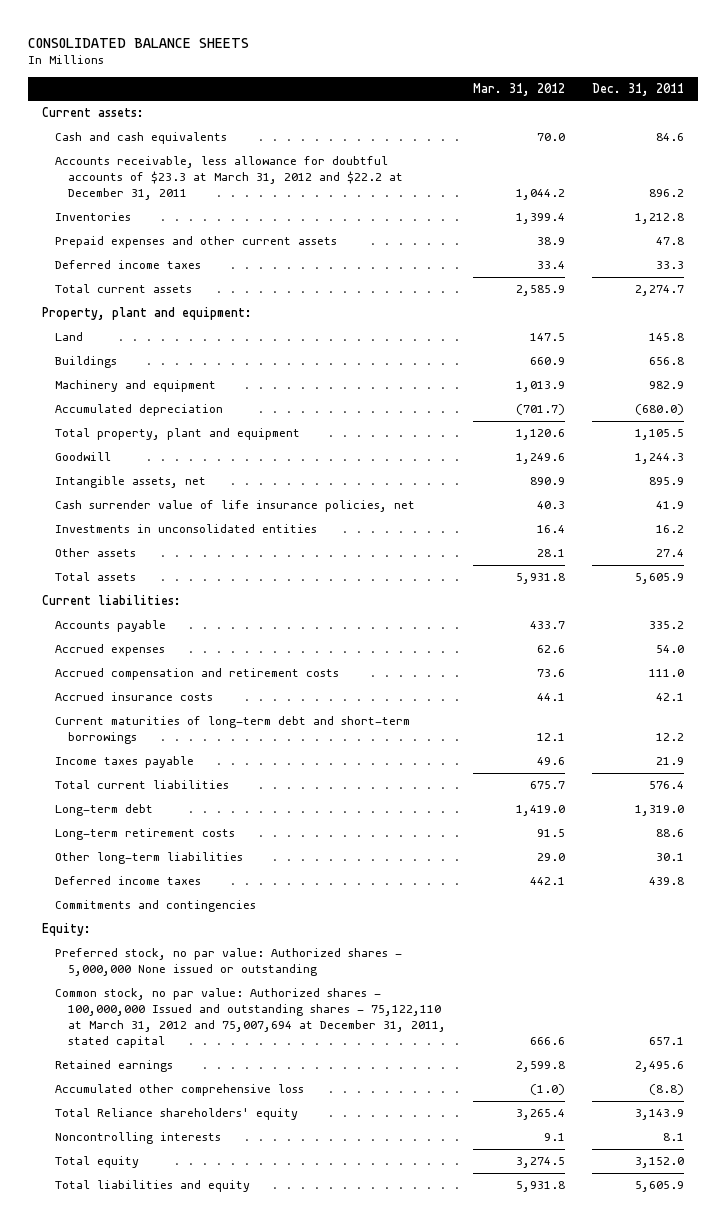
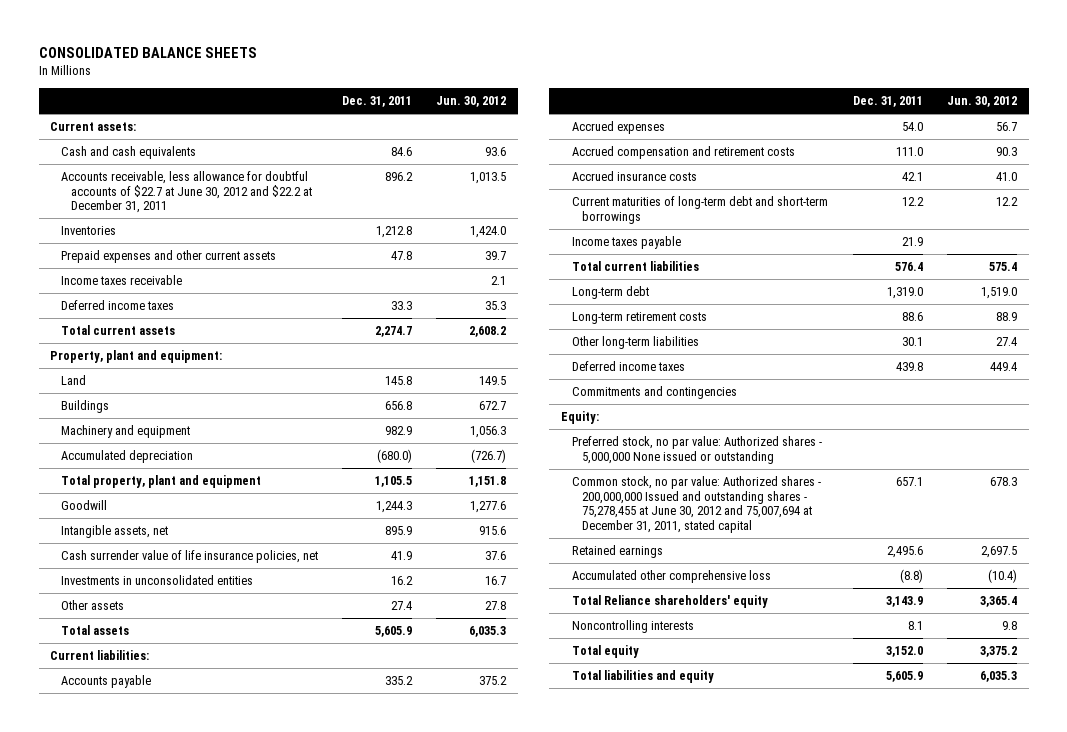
[473,82,566,96] Mar. 31, 2012 -> none
none -> [435,96,506,108] Jun. 30, 2012
[54,156,403,201] Accounts receivable, less allowance for doubtful accounts of $23.3 at March 31, 2012 and $22.2 at December 31, 2011 -> [60,170,313,214] Accounts receivable, less allowance for doubtful accounts of $22.7 at June 30, 2012 and $22.2 at December 31, 2011
none -> [60,274,182,285] Income taxes receivable
[54,988,446,1049] Common stock, no par value: Authorized shares - 100,000,000 Issued and outstanding shares - 75,122,110 at March 31, 2012 and 75,007,694 at December 31, 2011, stated capital -> [571,475,821,534] Common stock, no par value: Authorized shares - 200,000,000 Issued and outstanding shares - 75,278,455 at June 30, 2012 and 75,007,694 at December 31, 2011, stated capital

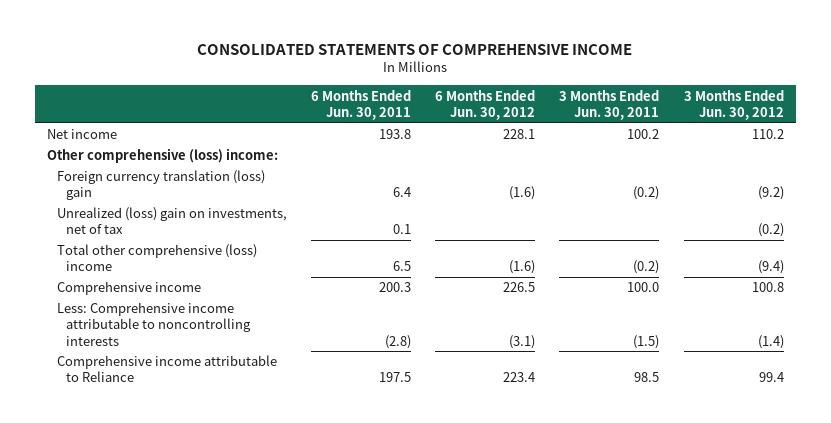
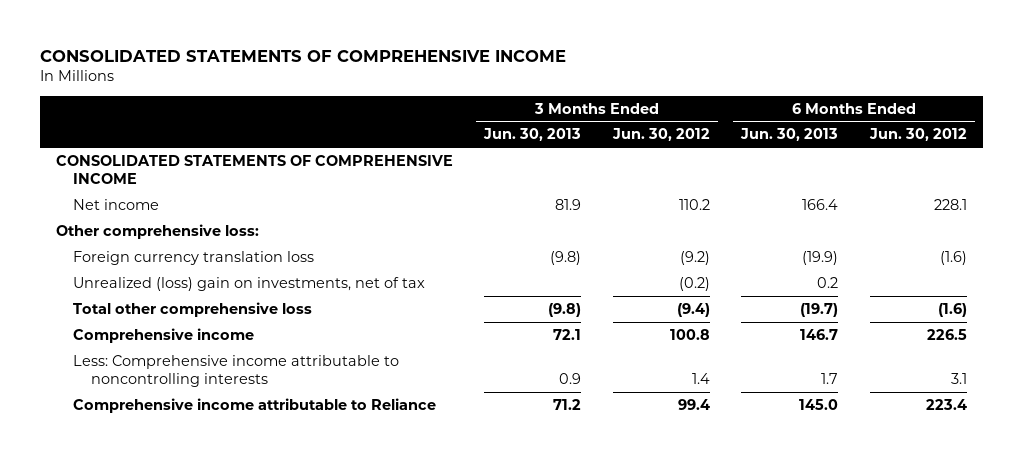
[310,89,411,120] 6 Months Ended Jun. 30, 2011 -> none
[559,89,660,120] 3 Months Ended Jun. 30, 2011 -> none
none -> [483,128,582,142] Jun. 30, 2013
none -> [740,128,839,142] Jun. 30, 2013
none -> [55,154,453,185] CONSOLIDATED STATEMENTS OF COMPREHENSIVE INCOME
[47,148,279,164] Other comprehensive (loss) income: -> [55,223,259,239] Other comprehensive loss:
[56,170,265,201] Foreign currency translation (loss) gain -> [73,250,315,265] Foreign currency translation loss
[56,244,257,272] Total other comprehensive (loss) income -> [73,301,313,317] Total other comprehensive loss
[509,334,536,349] (3.1) -> [950,373,967,385] 3.1
[757,334,784,349] (1.4) -> [691,373,710,385] 1.4

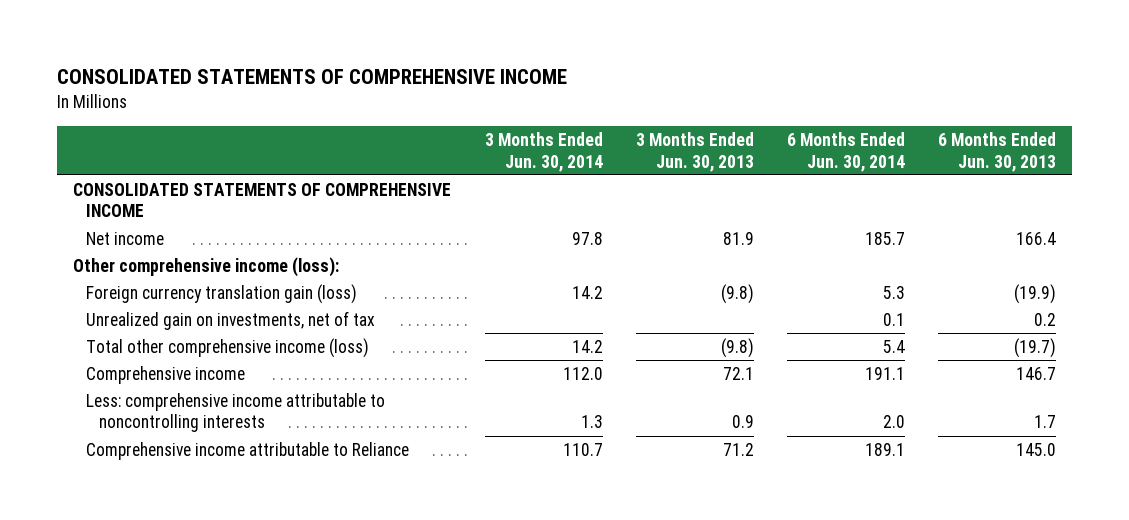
[611,128,710,142] Jun. 30, 2012 -> none
[868,128,967,142] Jun. 30, 2012 -> none
none -> [484,132,603,172] 3 Months Ended Jun. 30, 2014
none -> [786,132,905,172] 6 Months Ended Jun. 30, 2014
[55,223,259,239] Other comprehensive loss: -> [73,256,340,277] Other comprehensive income (loss):
[73,250,315,265] Foreign currency translation loss -> [85,283,357,304] Foreign currency translation gain (loss)
[73,276,426,291] Unrealized (loss) gain on investments, net of tax -> [85,310,375,330] Unrealized gain on investments, net of tax
[73,301,313,317] Total other comprehensive loss -> [85,337,369,358] Total other comprehensive income (loss)
[73,354,400,388] Less: Comprehensive income attributable to noncontrolling interests -> [85,392,385,433] Less: comprehensive income attributable to noncontrolling interests

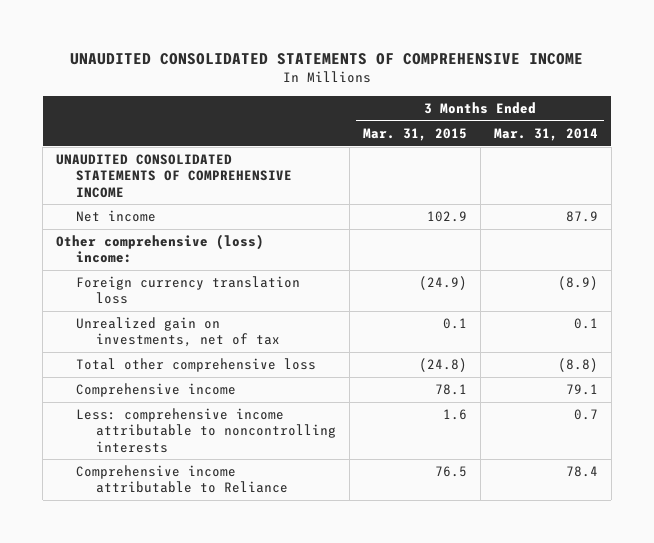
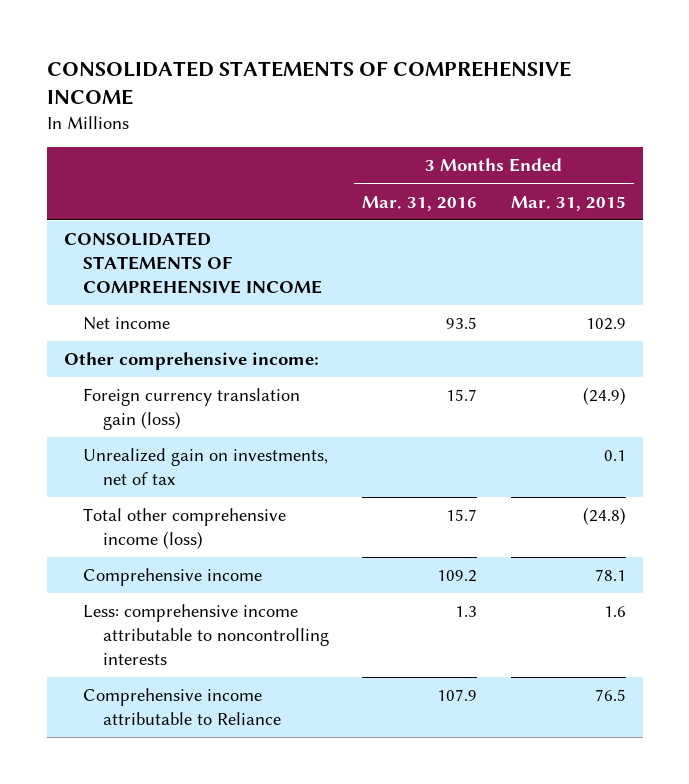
[70,52,584,65] UNAUDITED CONSOLIDATED STATEMENTS OF COMPREHENSIVE INCOME -> [46,60,571,106] CONSOLIDATED STATEMENTS OF COMPREHENSIVE INCOME
[493,127,598,141] Mar. 31, 2014 -> none
none -> [362,195,478,211] Mar. 31, 2016
[56,154,293,198] UNAUDITED CONSOLIDATED STATEMENTS OF COMPREHENSIVE INCOME -> [63,232,323,294] CONSOLIDATED STATEMENTS OF COMPREHENSIVE INCOME
[56,234,265,264] Other comprehensive (loss) income: -> [63,352,319,371] Other comprehensive income:
[76,276,301,305] Foreign currency translation loss -> [83,388,301,431] Foreign currency translation gain (loss)
[76,358,317,373] Total other comprehensive loss -> [83,508,287,550] Total other comprehensive income (loss)

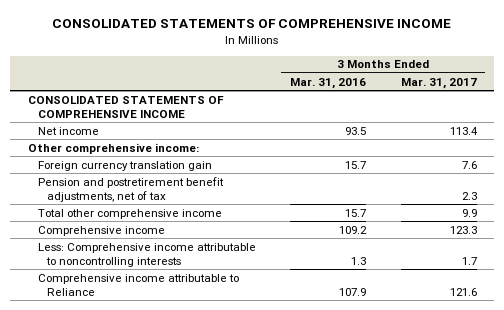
[510,195,626,211] Mar. 31, 2015 -> none
none -> [400,77,477,89] Mar. 31, 2017
[83,448,329,486] Unrealized gain on investments, net of tax -> none
[83,388,301,431] Foreign currency translation gain (loss) -> [37,160,212,171] Foreign currency translation gain
none -> [37,176,224,202] Pension and postretirement benefit adjustments, net of tax
[83,508,287,550] Total other comprehensive income (loss) -> [37,208,222,219] Total other comprehensive income
[83,604,329,665] Less: comprehensive income attributable to noncontrolling interests -> [37,242,256,267] Less: Comprehensive income attributable to noncontrolling interests

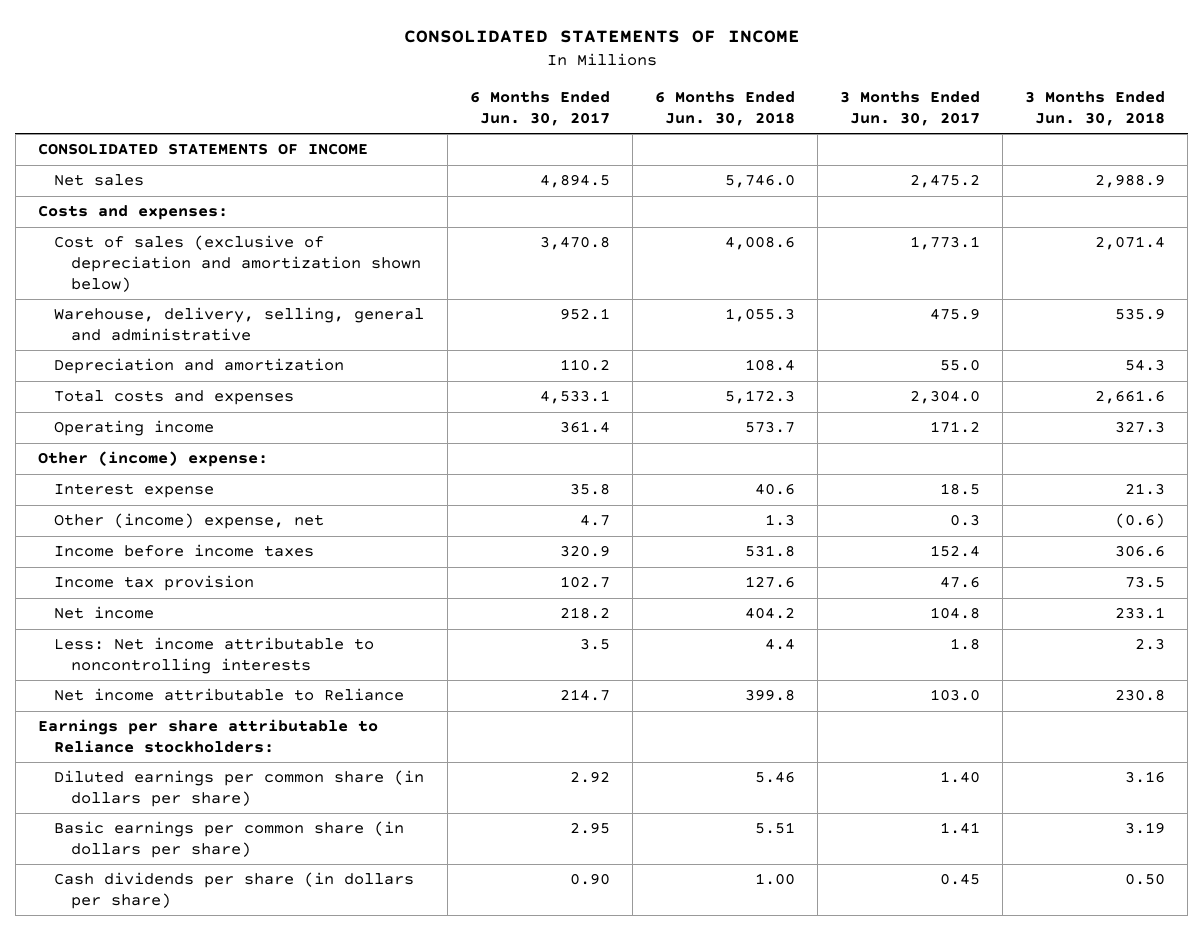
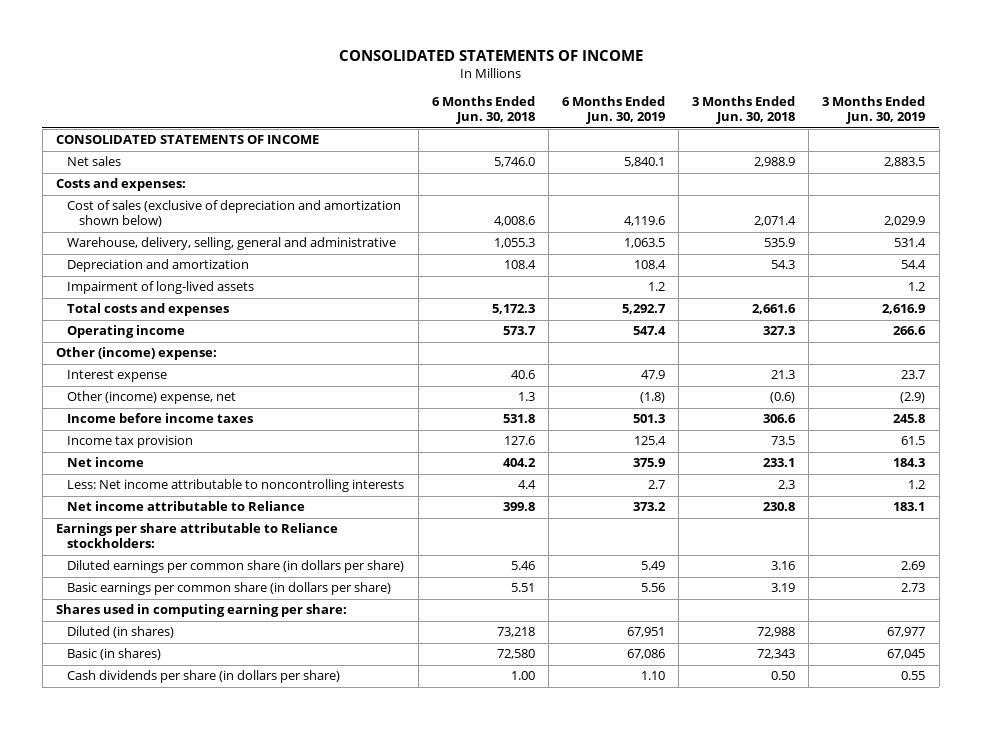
[469,91,610,126] 6 Months Ended Jun. 30, 2017 -> none
[840,91,981,126] 3 Months Ended Jun. 30, 2017 -> none
none -> [561,96,665,125] 6 Months Ended Jun. 30, 2019
none -> [822,96,926,125] 3 Months Ended Jun. 30, 2019
none -> [67,281,255,295] Impairment of long-lived assets
none -> [55,604,347,618] Shares used in computing earning per share:
none -> [67,626,175,639] Diluted (in shares)
none -> [67,648,162,661] Basic (in shares)

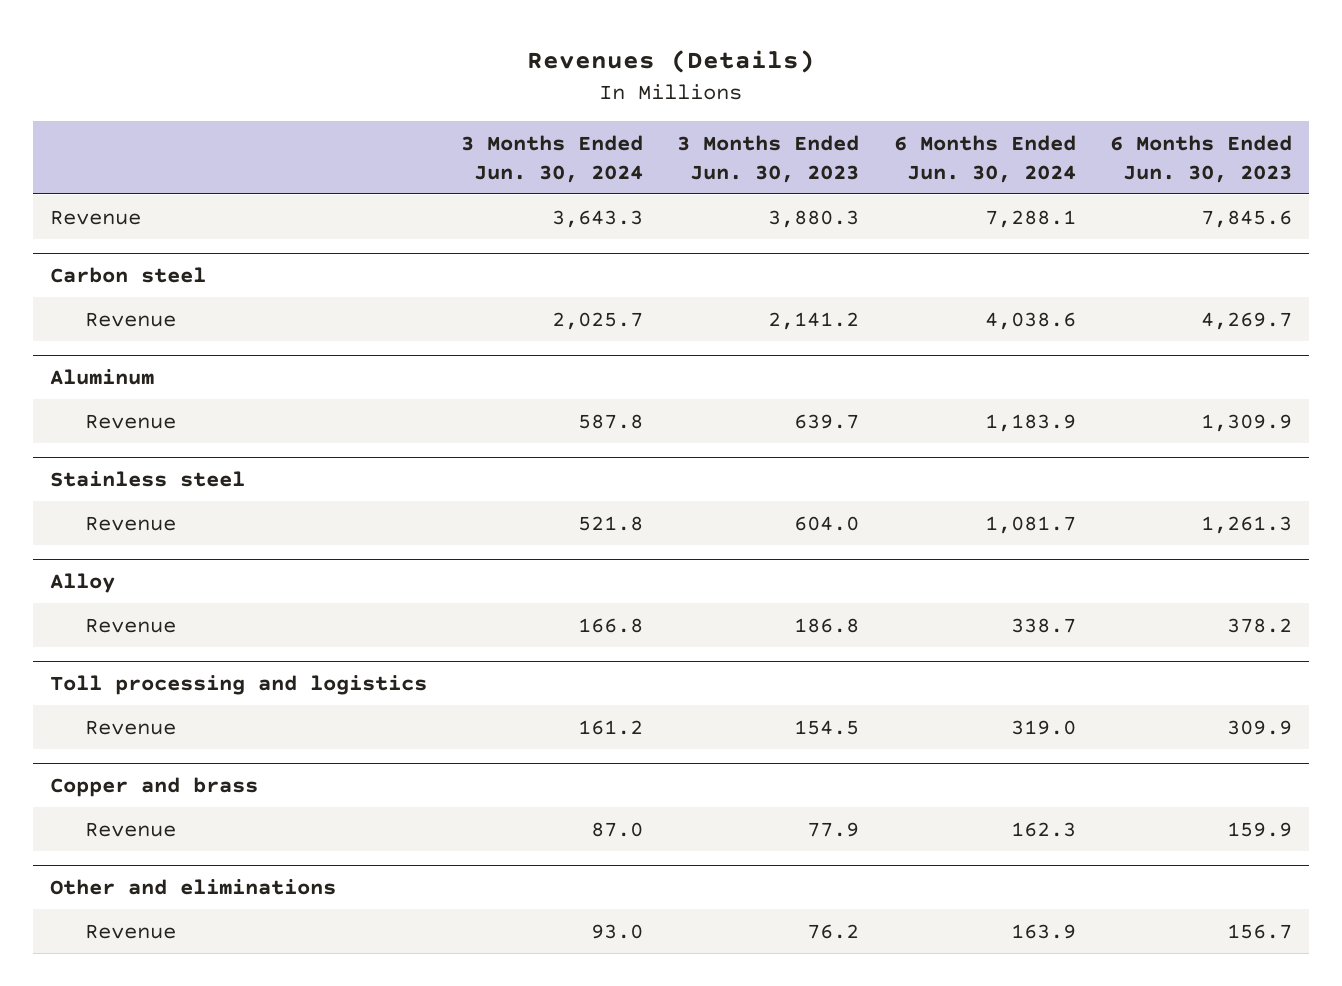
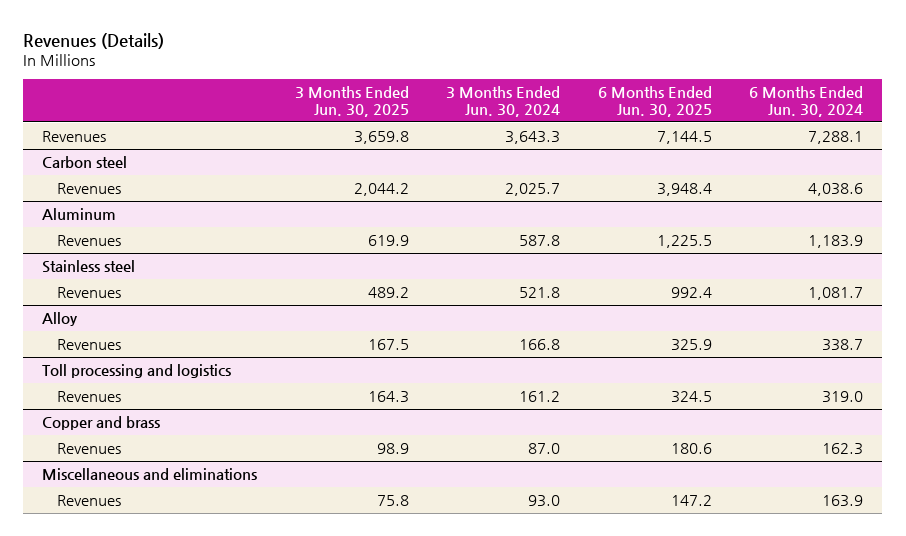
[677,134,860,183] 3 Months Ended Jun. 30, 2023 -> none
[1109,134,1292,183] 6 Months Ended Jun. 30, 2023 -> none
none -> [294,85,409,117] 3 Months Ended Jun. 30, 2025
none -> [597,85,712,117] 6 Months Ended Jun. 30, 2025
[50,209,142,225] Revenue -> [42,130,107,142] Revenues
[84,311,176,327] Revenue -> [57,182,122,194] Revenues
[84,413,176,429] Revenue -> [57,234,122,246] Revenues
[84,515,176,531] Revenue -> [57,286,122,298] Revenues
[84,617,176,633] Revenue -> [57,338,122,350] Revenues
[84,719,176,735] Revenue -> [57,390,122,402] Revenues
[84,821,176,837] Revenue -> [57,442,122,454] Revenues
[50,878,337,895] Other and eliminations -> [42,467,258,480] Miscellaneous and eliminations
[84,923,176,939] Revenue -> [57,494,122,506] Revenues

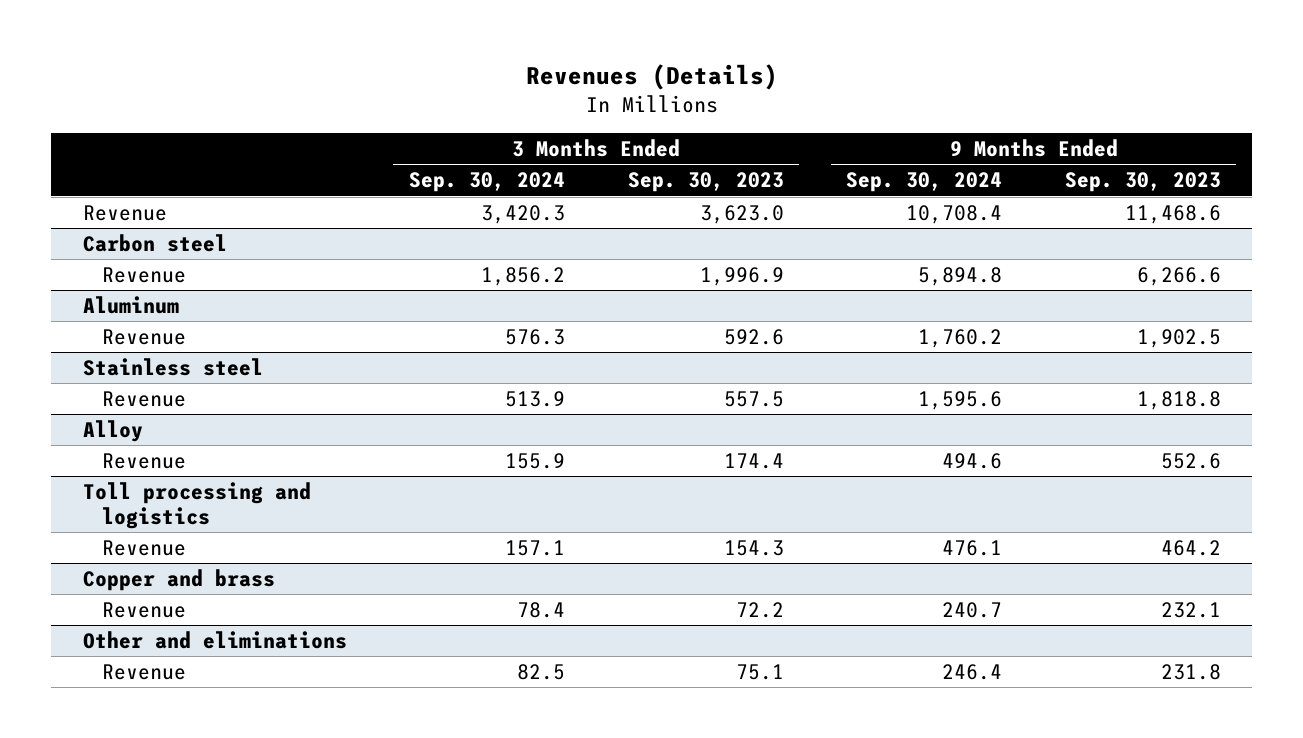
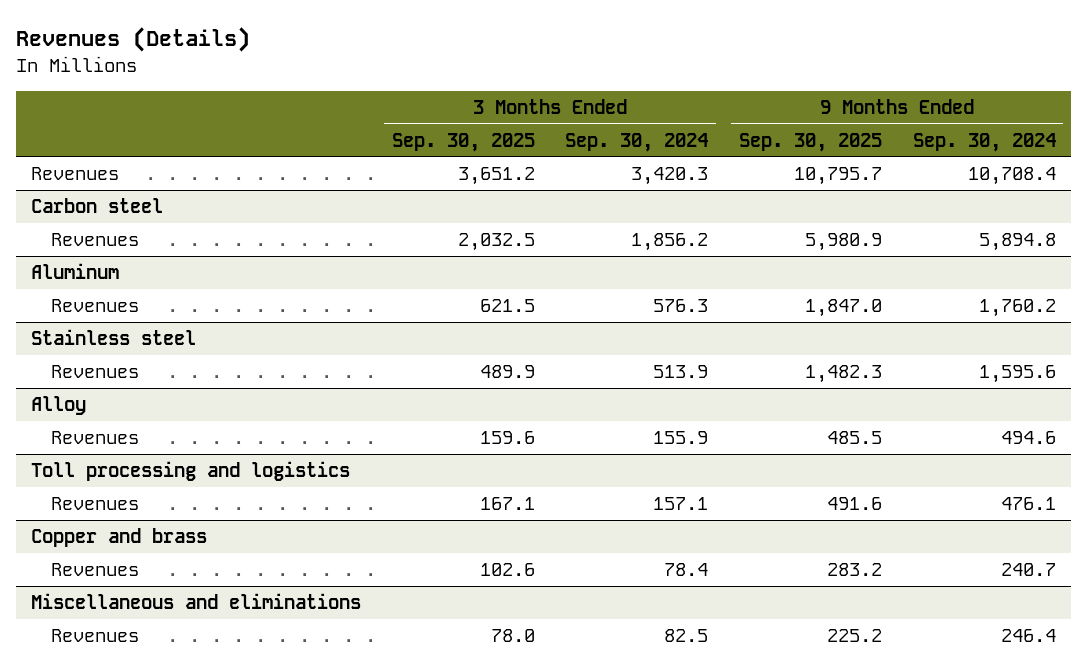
[627,172,784,193] Sep. 30, 2023 -> none
[1064,172,1221,193] Sep. 30, 2023 -> none
none -> [391,132,535,152] Sep. 30, 2025
none -> [738,132,882,152] Sep. 30, 2025
[82,204,167,221] Revenue -> [31,167,120,181] Revenues
[102,266,187,283] Revenue -> [50,233,139,247] Revenues
[102,328,187,345] Revenue -> [50,299,139,313] Revenues
[102,390,187,407] Revenue -> [50,365,139,379] Revenues
[102,452,187,469] Revenue -> [50,431,139,445] Revenues
[102,539,187,556] Revenue -> [50,497,139,511] Revenues
[102,601,187,618] Revenue -> [50,563,139,577] Revenues
[82,630,347,649] Other and eliminations -> [31,593,362,610] Miscellaneous and eliminations
[102,663,187,680] Revenue -> [50,629,139,643] Revenues

